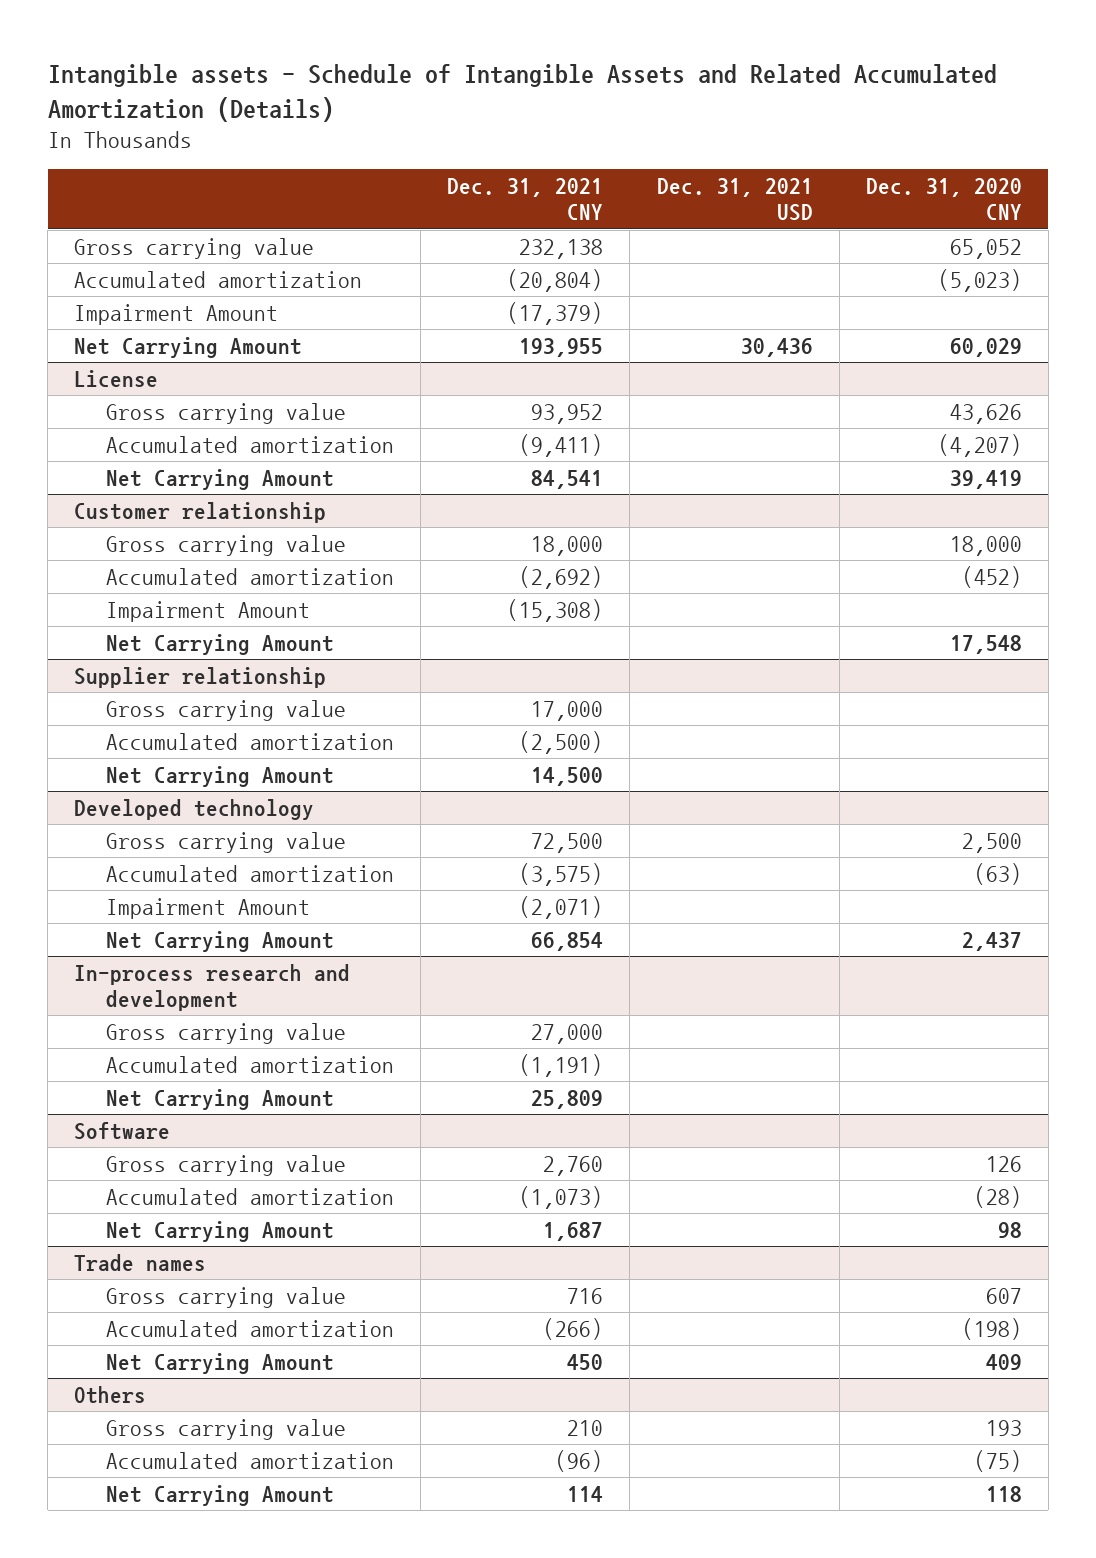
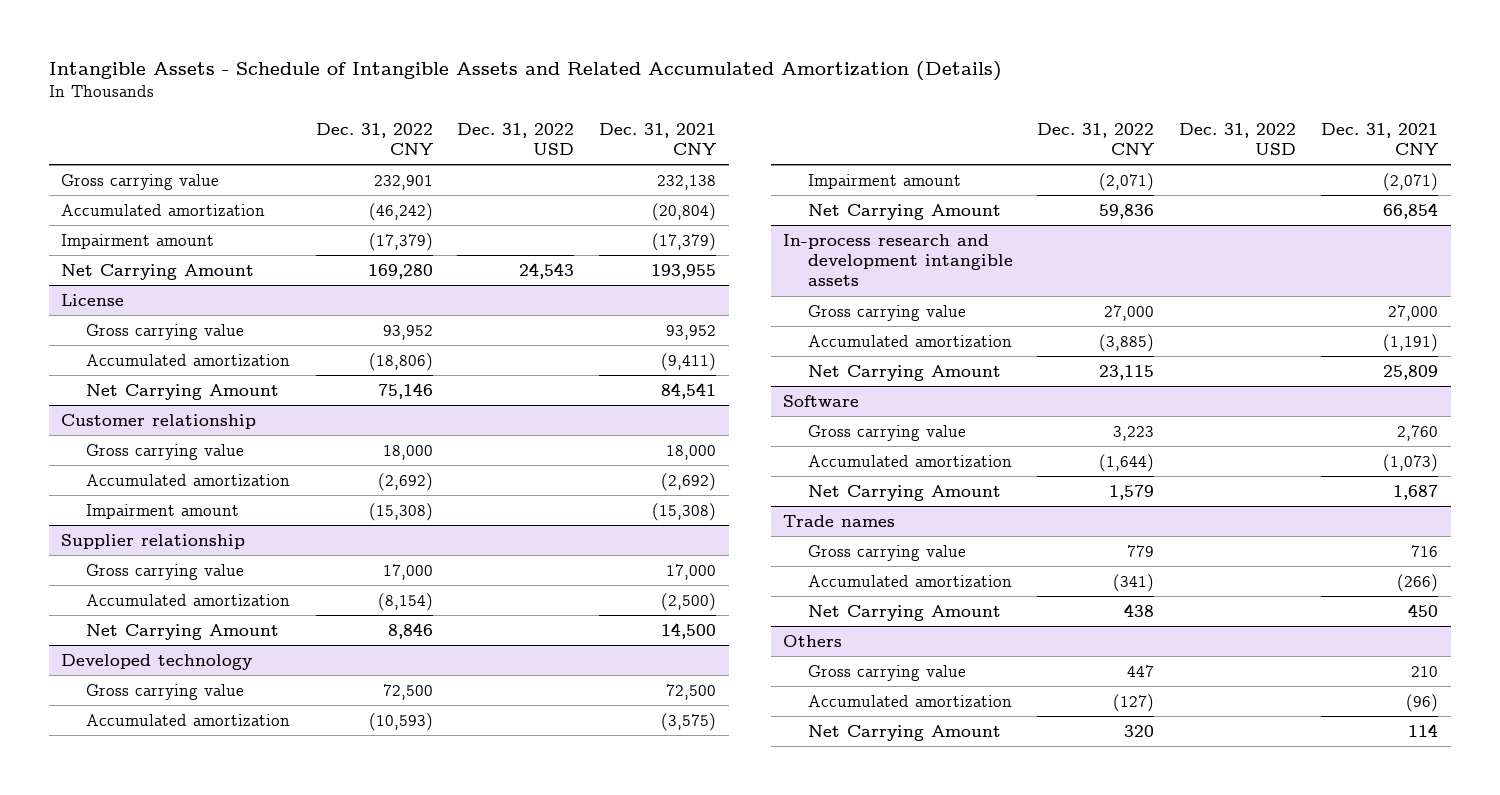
[47,64,997,122] Intangible assets - Schedule of Intangible Assets and Related Accumulated Amortization (Details) -> [48,60,1002,81] Intangible Assets - Schedule of Intangible Assets and Related Accumulated Amortization (Details)
[656,177,813,222] Dec. 31, 2021 USD -> none
[865,177,1022,221] Dec. 31, 2020 CNY -> none
none -> [315,122,434,156] Dec. 31, 2022 CNY
none -> [457,122,575,156] Dec. 31, 2022 USD
[74,303,279,325] Impairment Amount -> [61,233,215,249] Impairment amount
[105,633,334,655] Net Carrying Amount -> none
[105,600,310,622] Impairment Amount -> [85,503,239,519] Impairment amount
[105,897,310,919] Impairment Amount -> [807,173,961,189] Impairment amount
[74,963,351,1012] In-process research and development -> [783,233,1013,287] In-process research and development intangible assets

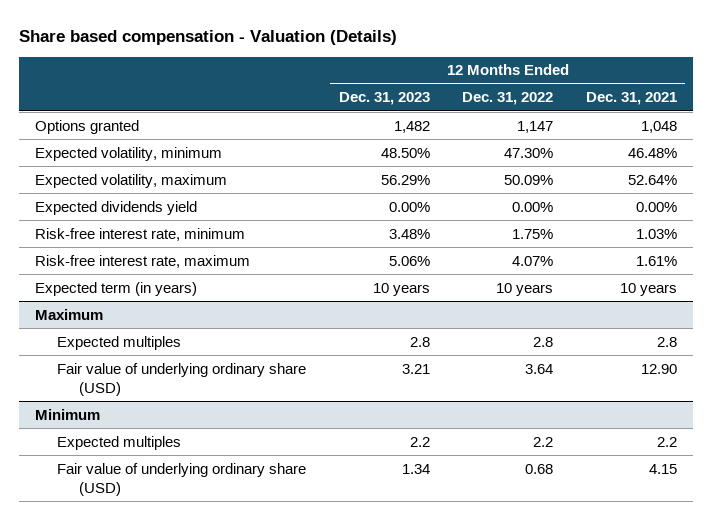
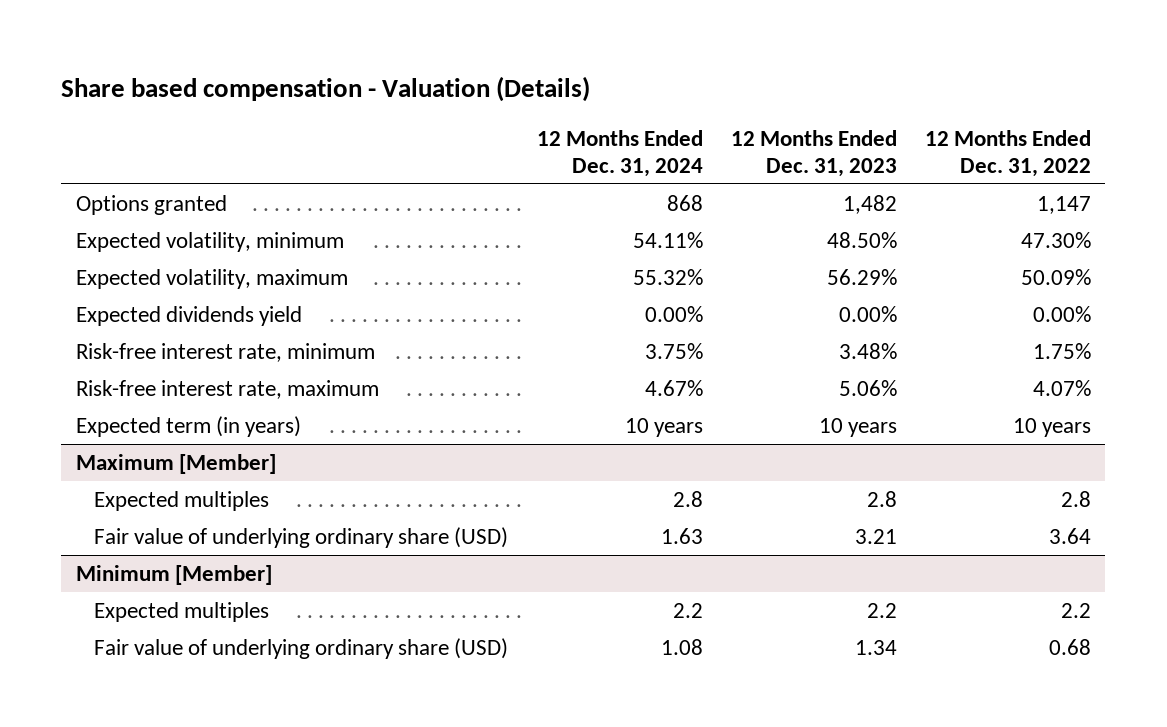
[585,92,677,106] Dec. 31, 2021 -> none
none -> [536,129,703,177] 12 Months Ended Dec. 31, 2024
[34,308,103,320] Maximum -> [75,453,276,474] Maximum [Member]
[34,408,100,420] Minimum -> [75,564,272,585] Minimum [Member]

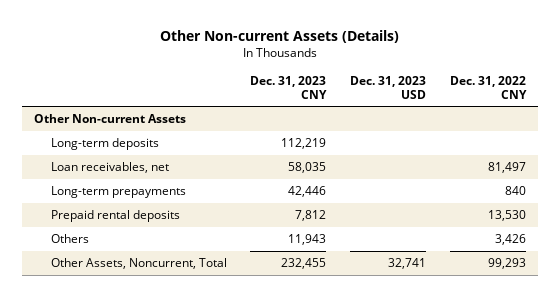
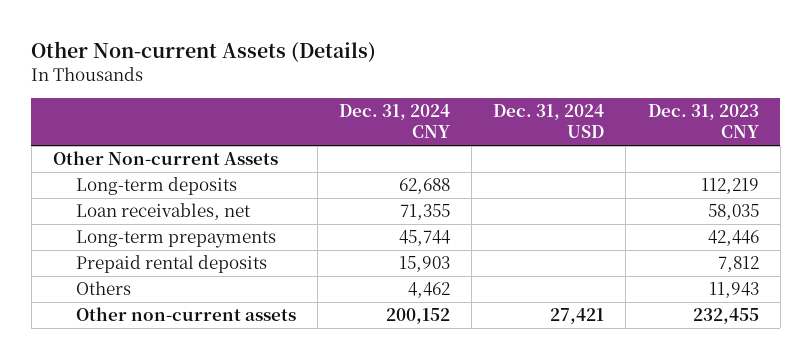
[350,75,427,99] Dec. 31, 2023 USD -> none
[449,75,527,99] Dec. 31, 2022 CNY -> none
none -> [339,104,451,139] Dec. 31, 2024 CNY
none -> [493,104,605,139] Dec. 31, 2024 USD
[50,257,227,269] Other Assets, Noncurrent, Total -> [76,307,297,322] Other non-current assets

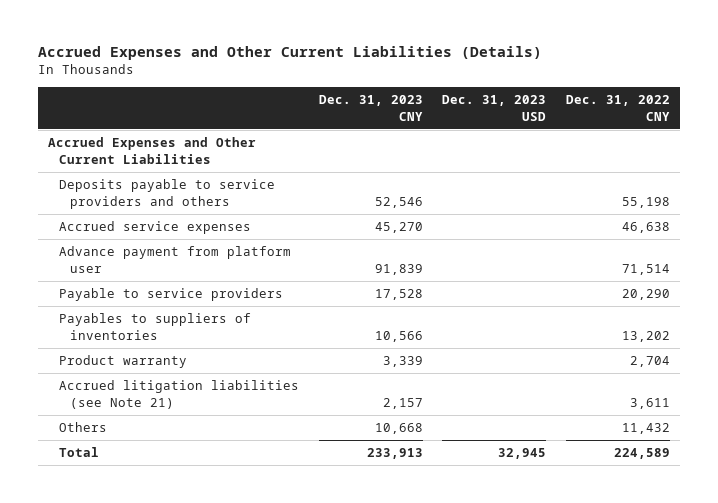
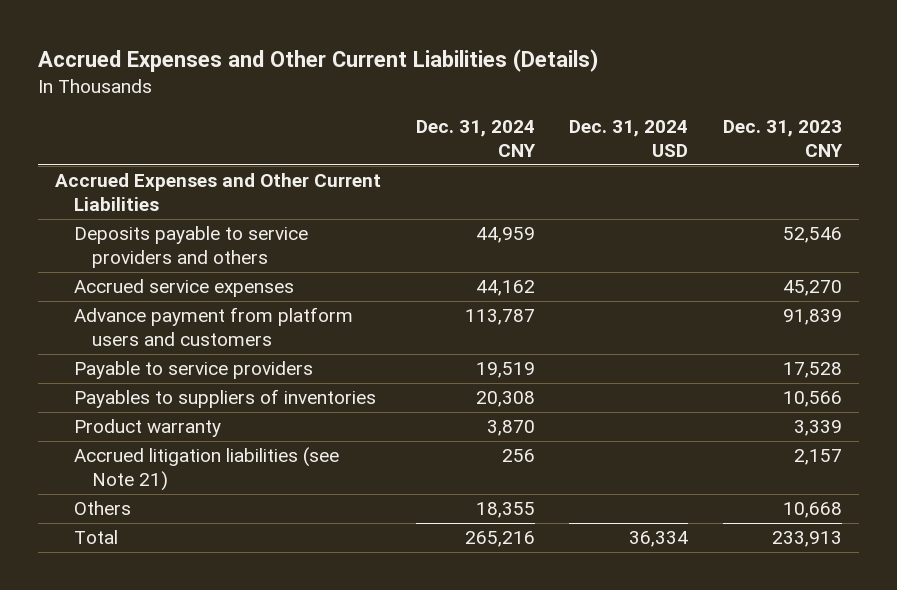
[442,95,547,121] Dec. 31, 2023 USD -> none
[565,95,670,121] Dec. 31, 2022 CNY -> none
none -> [415,120,536,158] Dec. 31, 2024 CNY
none -> [569,120,689,158] Dec. 31, 2024 USD
[58,246,291,273] Advance payment from platform user -> [73,307,353,347] Advance payment from platform users and customers

